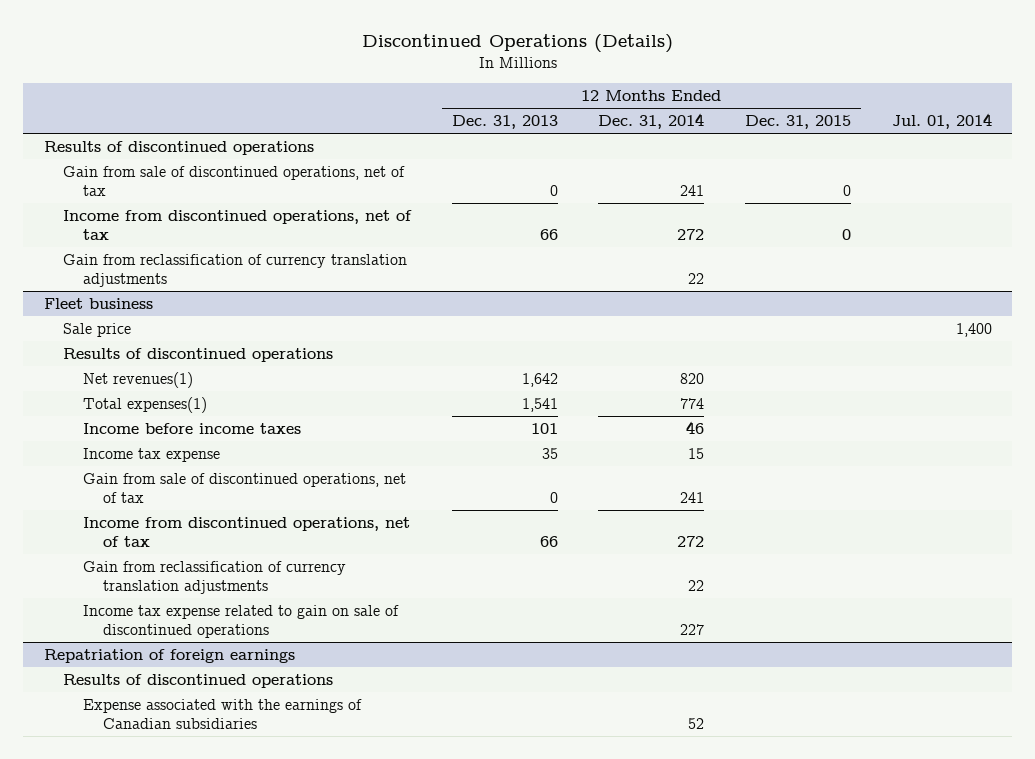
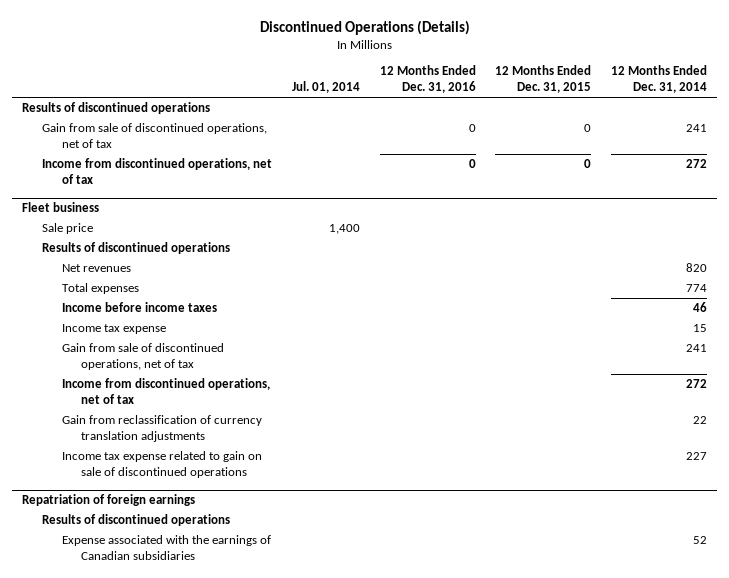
[451,114,558,129] Dec. 31, 2013 -> none
none -> [379,65,476,94] 12 Months Ended Dec. 31, 2016
[63,253,408,287] Gain from reclassification of currency translation adjustments -> none
[82,371,193,388] Net revenues(1) -> [61,263,131,272] Net revenues
[82,396,207,413] Total expenses(1) -> [61,282,139,294] Total expenses

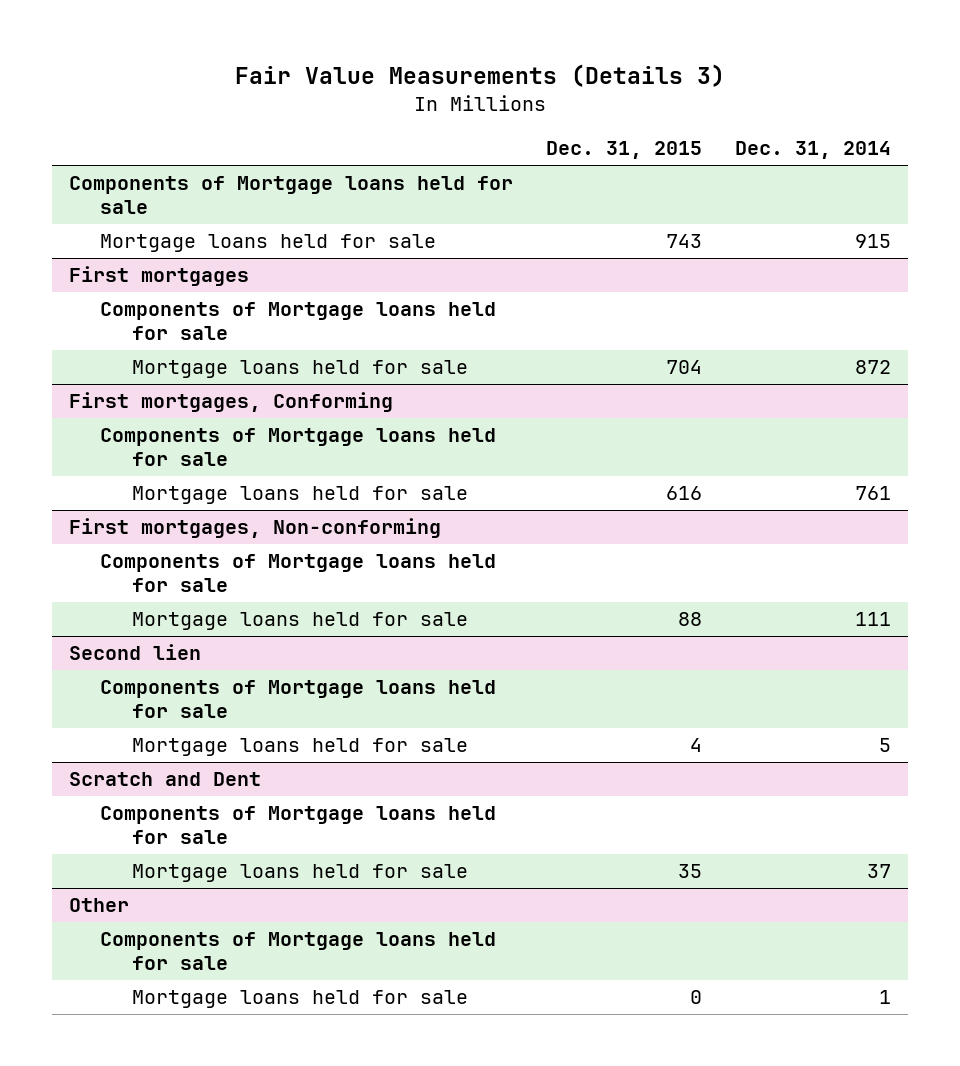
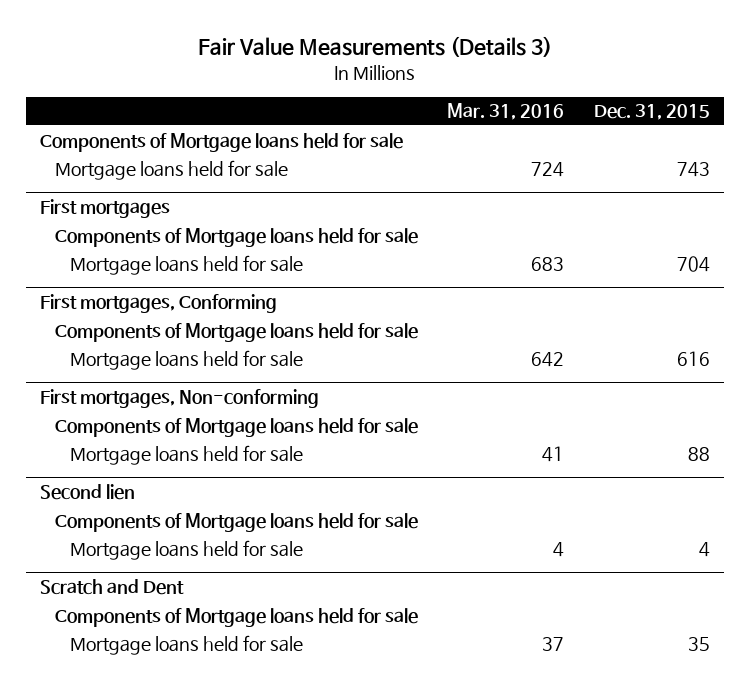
[735,141,892,160] Dec. 31, 2014 -> none
none -> [447,103,565,121] Mar. 31, 2016
[68,898,129,913] Other -> none
[100,932,497,971] Components of Mortgage loans held for sale -> none
[131,990,468,1009] Mortgage loans held for sale -> none

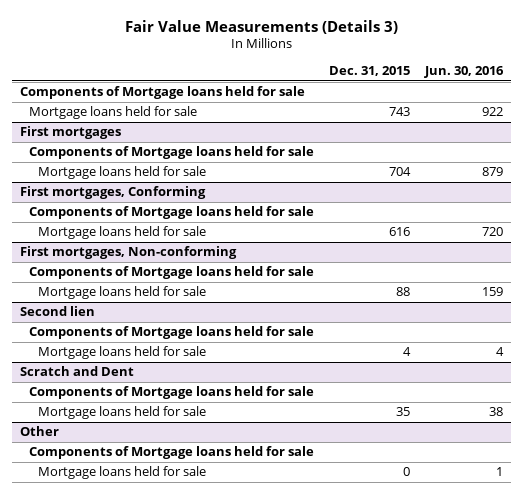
[447,103,565,121] Mar. 31, 2016 -> none
none -> [424,66,505,79] Jun. 30, 2016
none -> [20,426,60,437] Other
none -> [29,446,315,460] Components of Mortgage loans held for sale
none -> [38,466,207,480] Mortgage loans held for sale

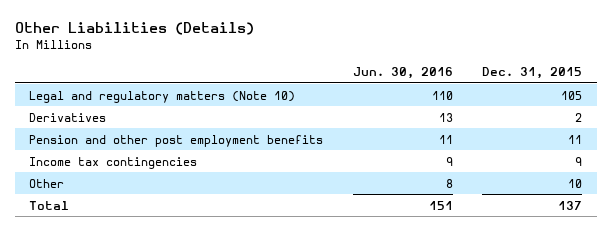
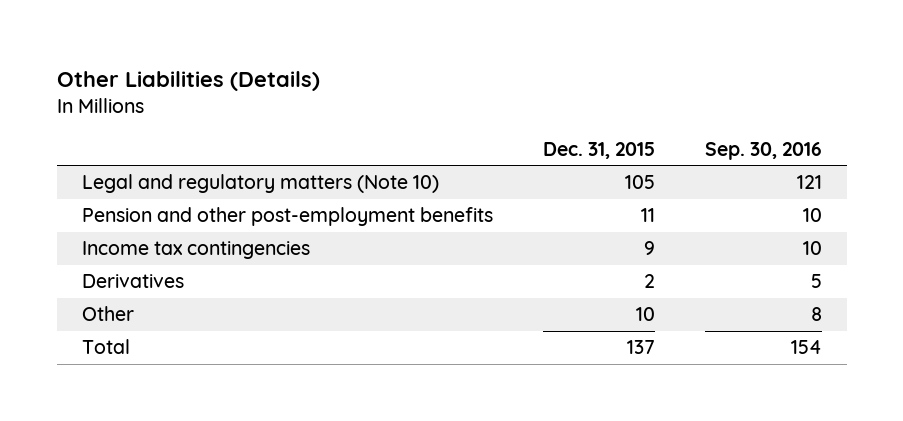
[352,67,453,80] Jun. 30, 2016 -> none
none -> [704,141,822,160] Sep. 30, 2016
[29,134,324,147] Pension and other post employment benefits -> [81,207,493,227] Pension and other post-employment benefits
[29,112,107,122] Derivatives -> [81,274,184,289] Derivatives

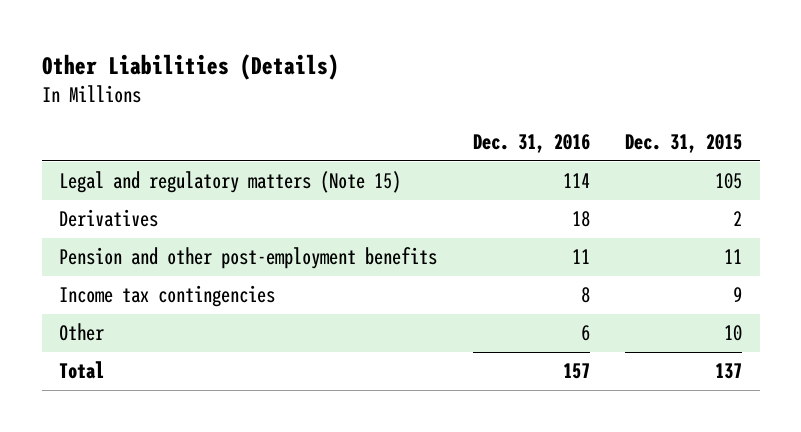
[704,141,822,160] Sep. 30, 2016 -> none
none -> [472,134,590,154] Dec. 31, 2016
[81,174,439,194] Legal and regulatory matters (Note 10) -> [59,171,402,194] Legal and regulatory matters (Note 15)
[81,274,184,289] Derivatives -> [59,209,159,228] Derivatives

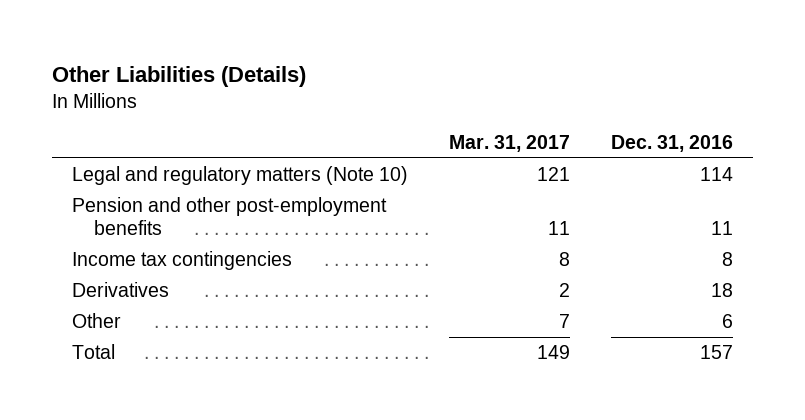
[625,134,743,154] Dec. 31, 2015 -> none
none -> [449,135,571,153] Mar. 31, 2017
[59,171,402,194] Legal and regulatory matters (Note 15) -> [72,166,409,186] Legal and regulatory matters (Note 10)
[59,209,159,228] Derivatives -> [72,282,170,298] Derivatives

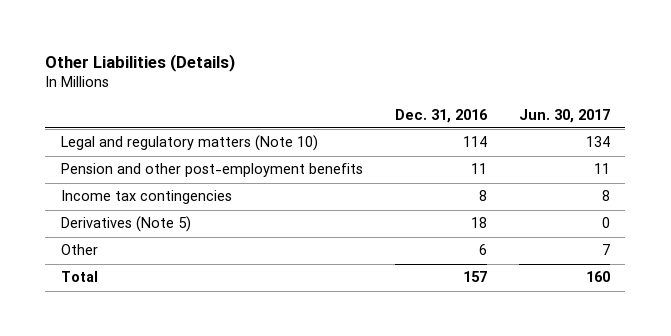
[449,135,571,153] Mar. 31, 2017 -> none
none -> [518,108,610,123] Jun. 30, 2017
[72,282,170,298] Derivatives -> [61,216,192,233] Derivatives (Note 5)

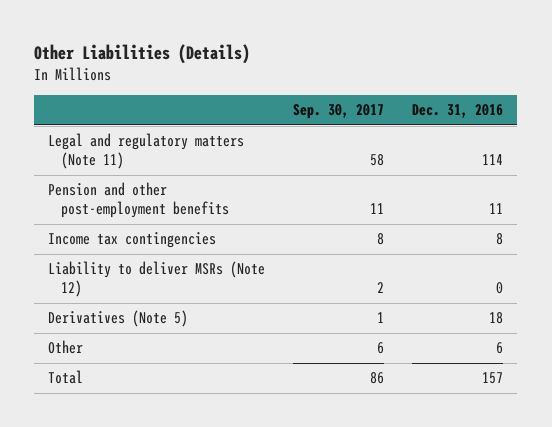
[518,108,610,123] Jun. 30, 2017 -> none
none -> [293,104,385,120] Sep. 30, 2017
[61,135,319,152] Legal and regulatory matters (Note 10) -> [48,133,245,170] Legal and regulatory matters (Note 11)
none -> [48,261,266,298] Liability to deliver MSRs (Note 12)

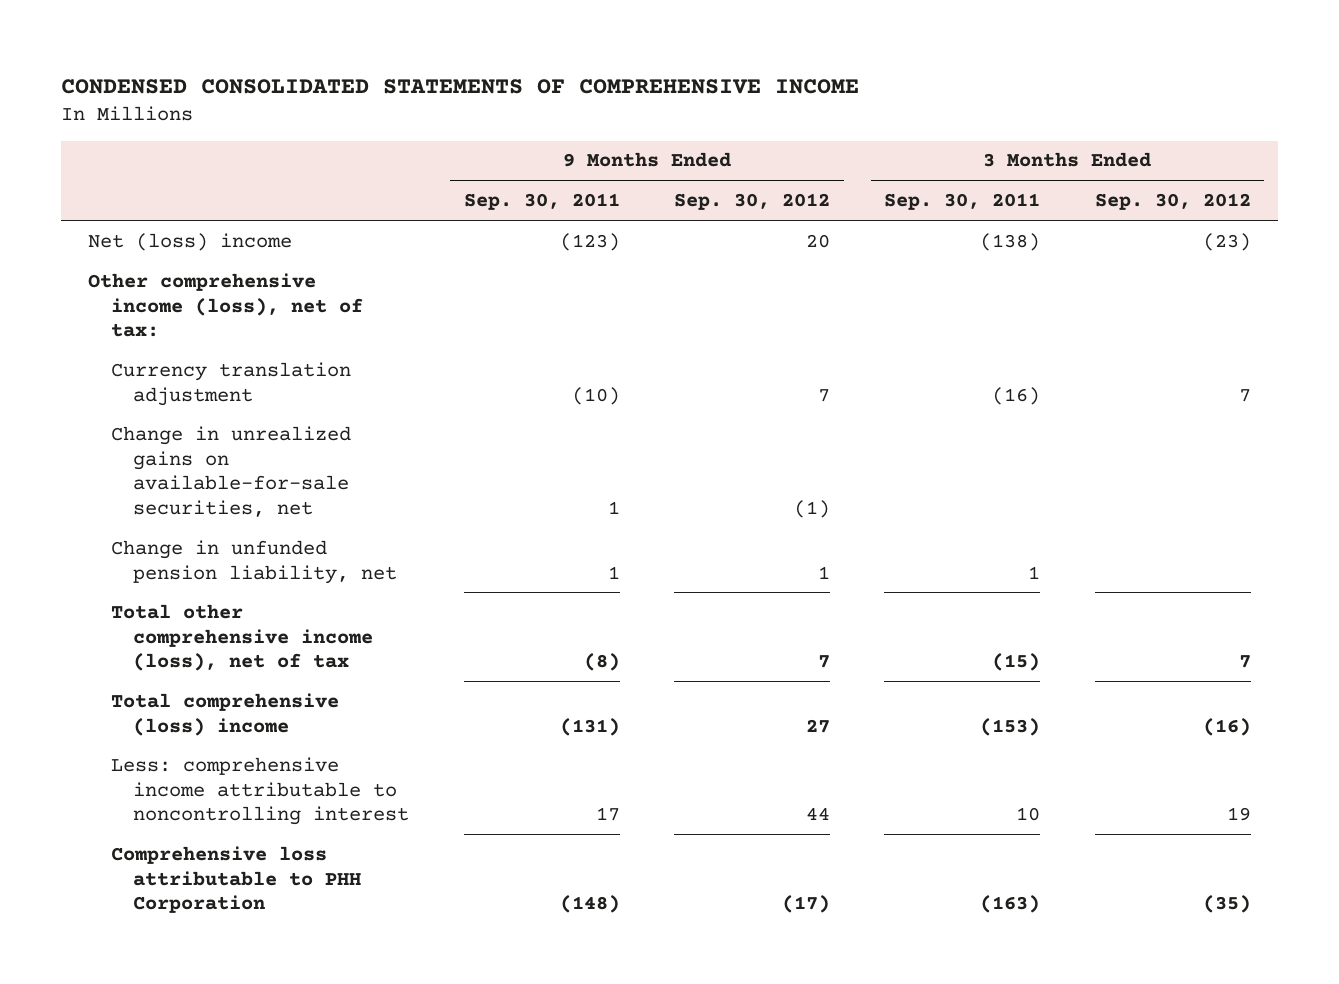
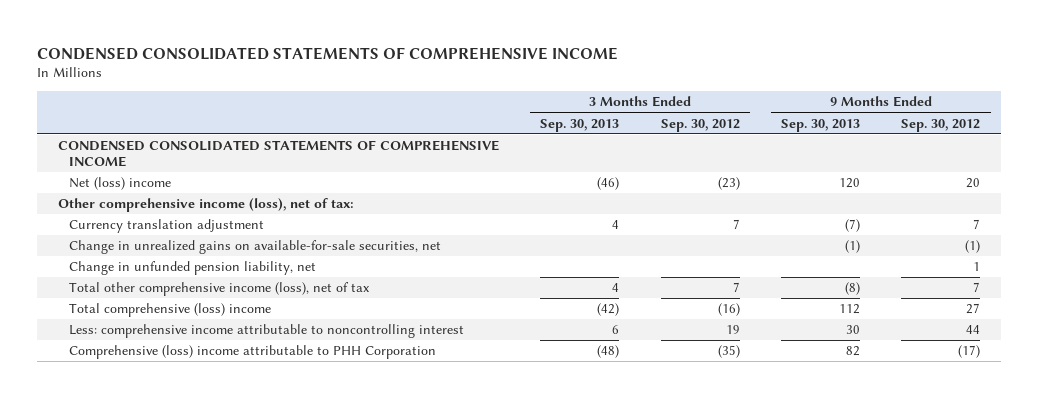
[463,193,620,211] Sep. 30, 2011 -> none
[884,193,1041,211] Sep. 30, 2011 -> none
none -> [540,118,620,132] Sep. 30, 2013
none -> [781,118,861,132] Sep. 30, 2013
none -> [57,140,499,168] CONDENSED CONSOLIDATED STATEMENTS OF COMPREHENSIVE INCOME
[110,845,362,914] Comprehensive loss attributable to PHH Corporation -> [68,345,436,360] Comprehensive (loss) income attributable to PHH Corporation

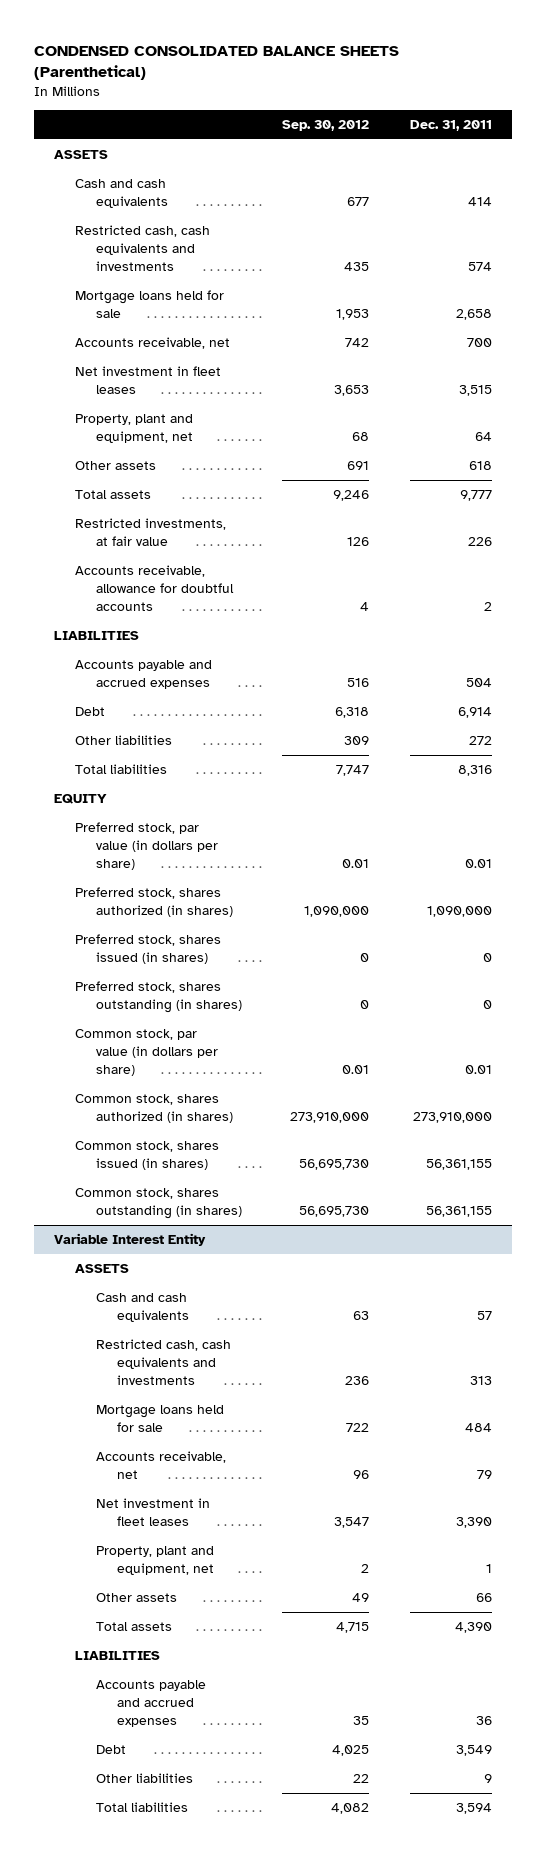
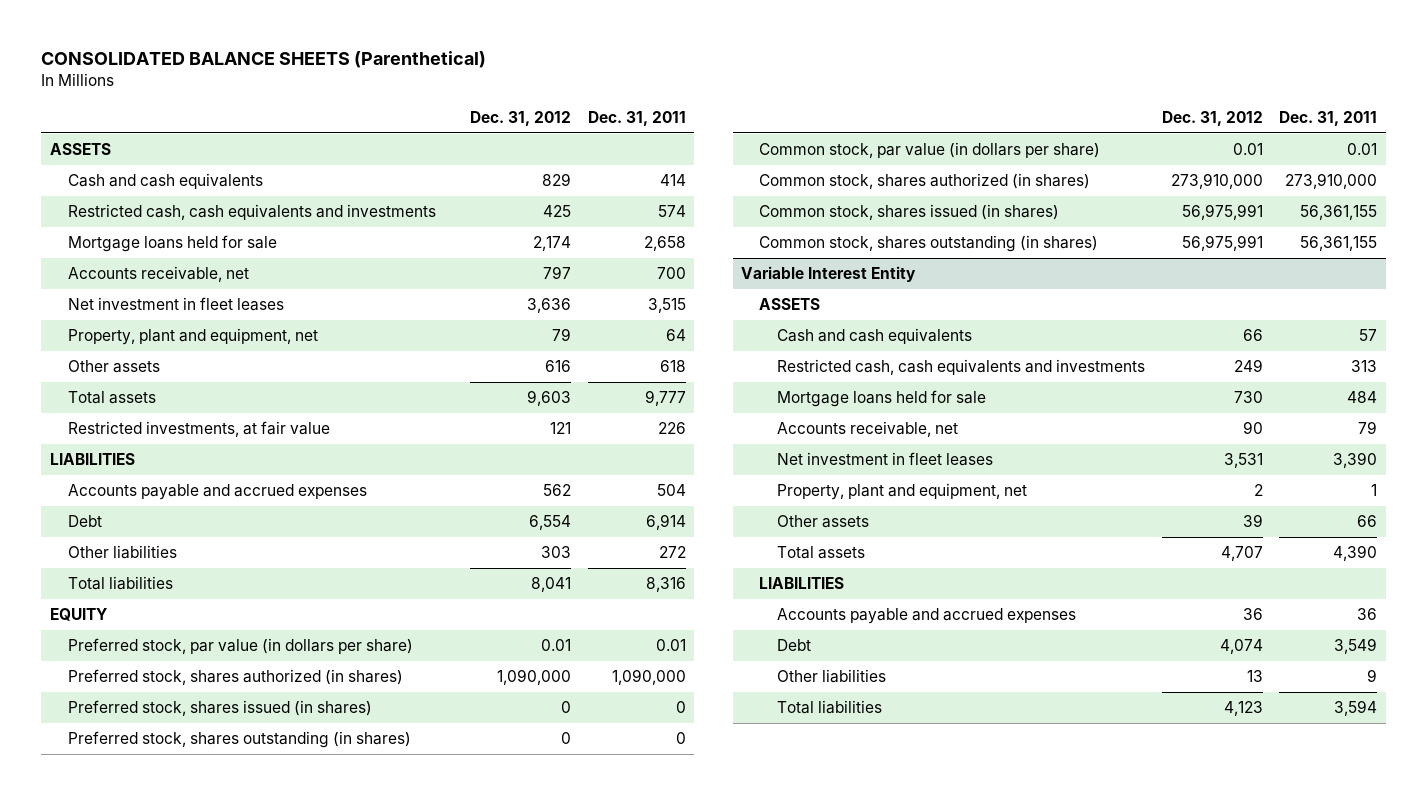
[33,45,399,81] CONDENSED CONSOLIDATED BALANCE SHEETS (Parenthetical) -> [41,51,487,69] CONSOLIDATED BALANCE SHEETS (Parenthetical)
[282,120,370,132] Sep. 30, 2012 -> none
none -> [470,111,572,127] Dec. 31, 2012
[74,565,234,612] Accounts receivable, allowance for doubtful accounts -> none

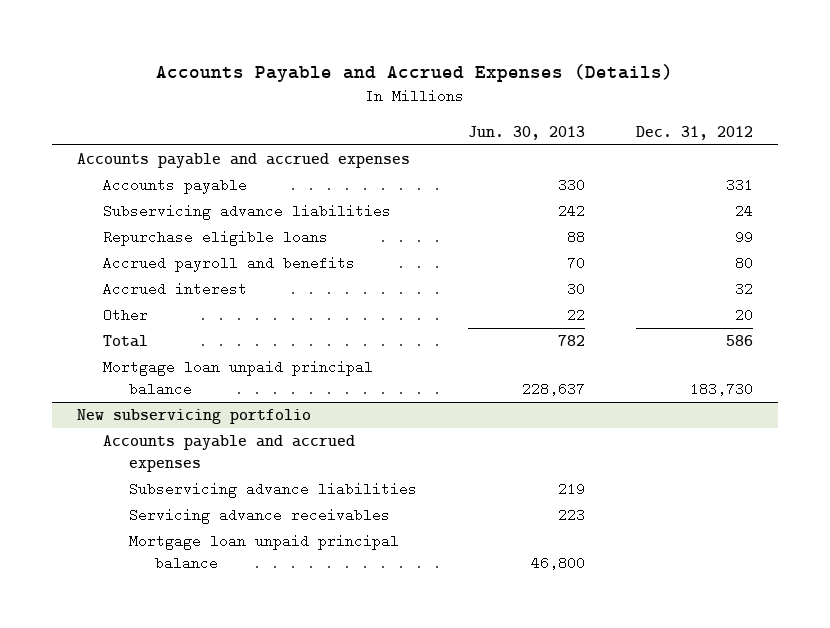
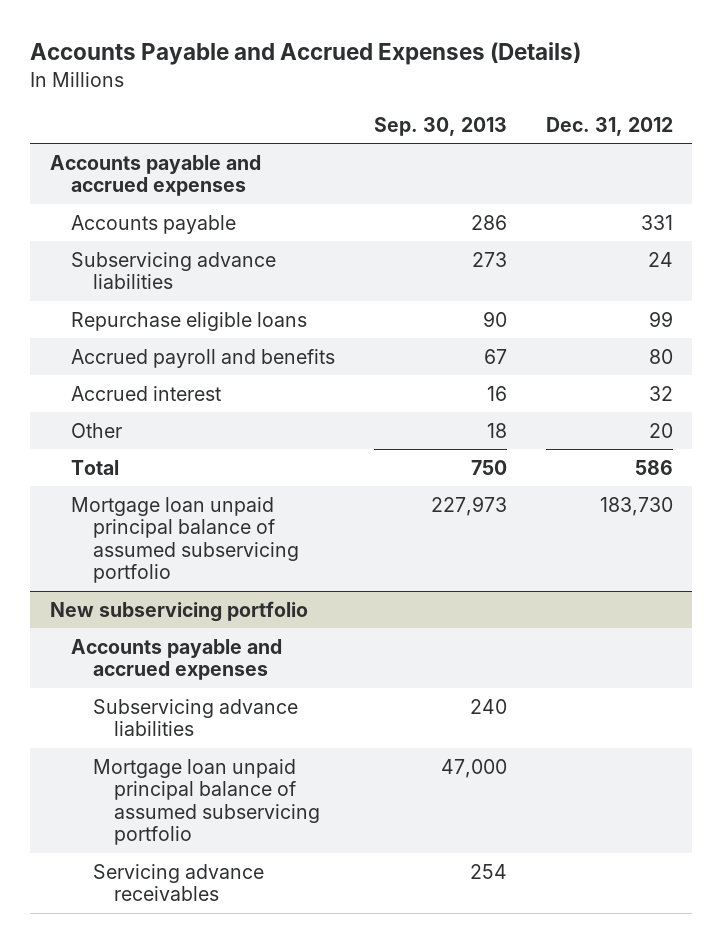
[467,125,585,140] Jun. 30, 2013 -> none
none -> [374,116,508,136] Sep. 30, 2013
[103,360,374,396] Mortgage loan unpaid principal balance -> [71,496,299,584] Mortgage loan unpaid principal balance of assumed subservicing portfolio
none -> [92,758,321,846] Mortgage loan unpaid principal balance of assumed subservicing portfolio
[129,534,400,570] Mortgage loan unpaid principal balance -> none

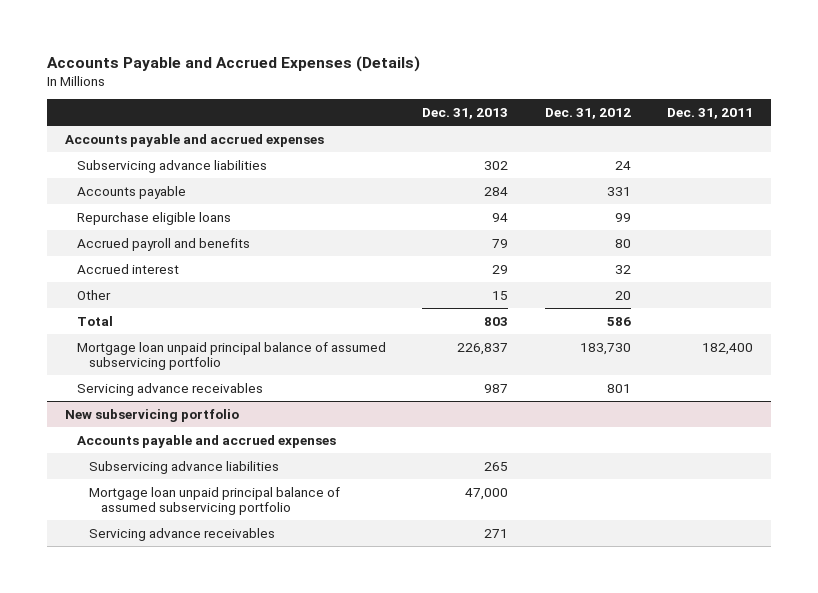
[374,116,508,136] Sep. 30, 2013 -> none
none -> [422,107,509,119] Dec. 31, 2013
none -> [666,107,753,119] Dec. 31, 2011
[71,214,237,234] Accounts payable -> [77,185,187,199] Accounts payable
none -> [77,382,264,396] Servicing advance receivables

